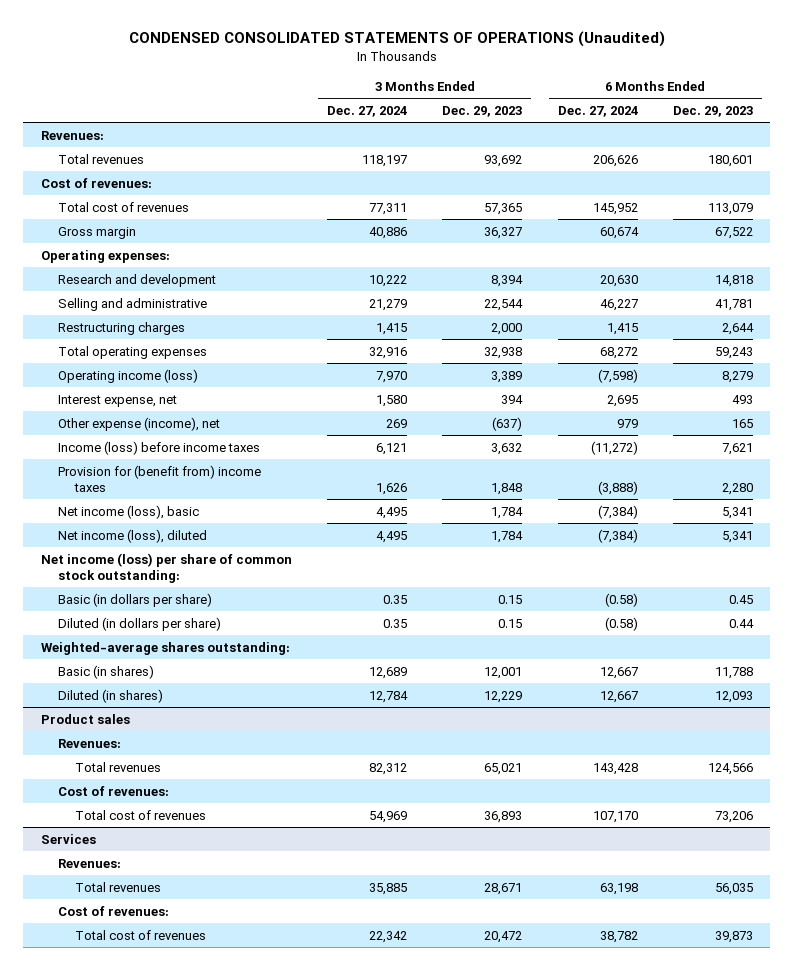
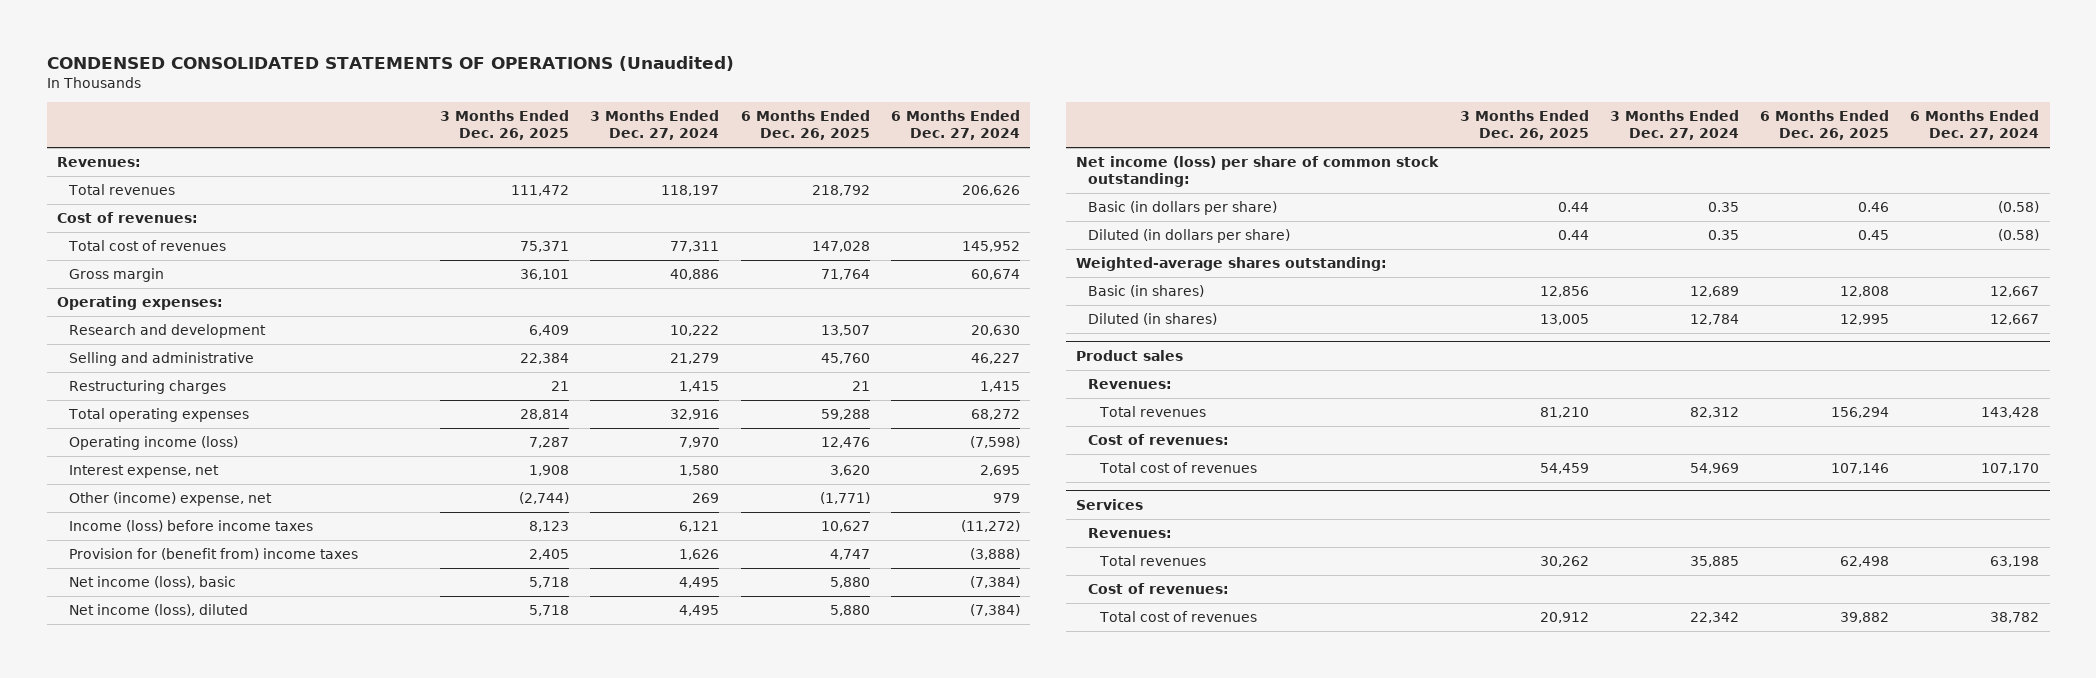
[442,105,523,117] Dec. 29, 2023 -> none
[672,105,753,117] Dec. 29, 2023 -> none
none -> [440,110,570,141] 3 Months Ended Dec. 26, 2025
none -> [740,110,870,141] 6 Months Ended Dec. 26, 2025
[57,416,220,431] Other expense (income), net -> [68,492,272,507] Other (income) expense, net

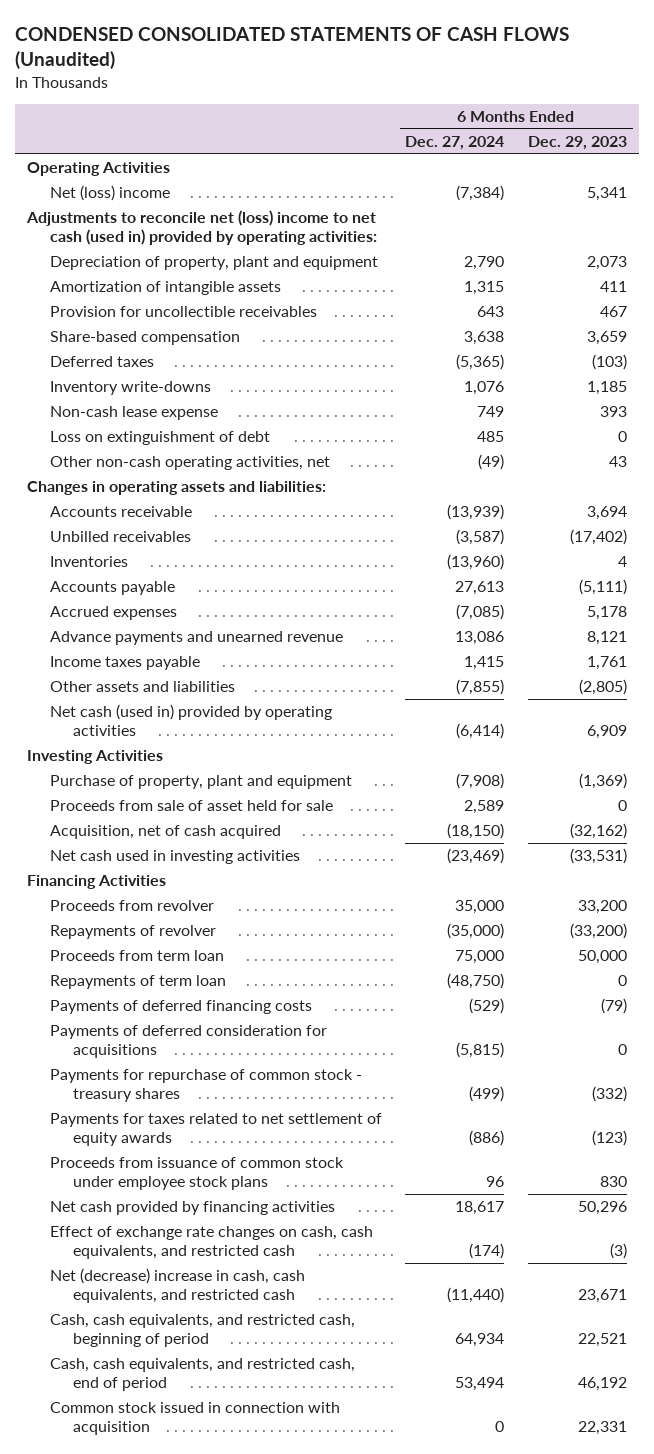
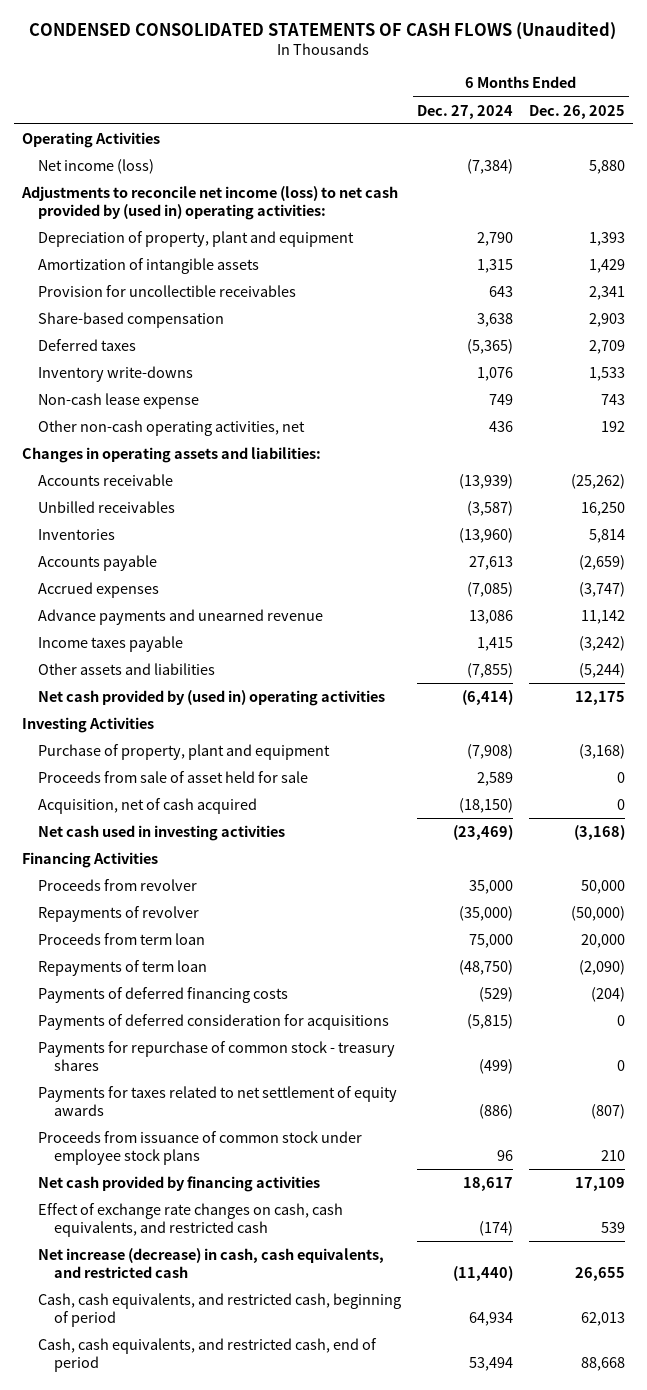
[527,136,627,151] Dec. 29, 2023 -> none
none -> [529,104,626,119] Dec. 26, 2025
[49,185,170,202] Net (loss) income -> [37,158,154,174] Net income (loss)
[26,210,377,246] Adjustments to reconcile net (loss) income to net cash (used in) provided by operating activities: -> [20,185,398,220] Adjustments to reconcile net income (loss) to net cash provided by (used in) operating activities:
[49,431,270,446] Loss on extinguishment of debt -> none
[478,454,505,471] (49) -> [489,420,514,432] 436
[49,704,332,737] Net cash (used in) provided by operating activities -> [37,689,385,706] Net cash provided by (used in) operating activities
[49,1268,305,1304] Net (decrease) increase in cash, cash equivalents, and restricted cash -> [37,1247,384,1278] Net increase (decrease) in cash, cash equivalents, and restricted cash
[49,1402,340,1436] Common stock issued in connection with acquisition -> none

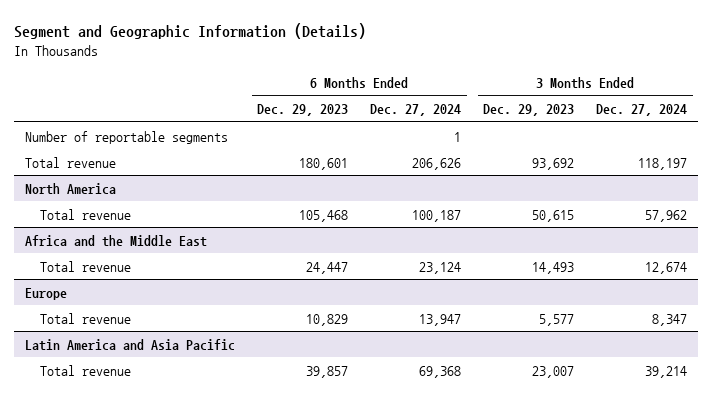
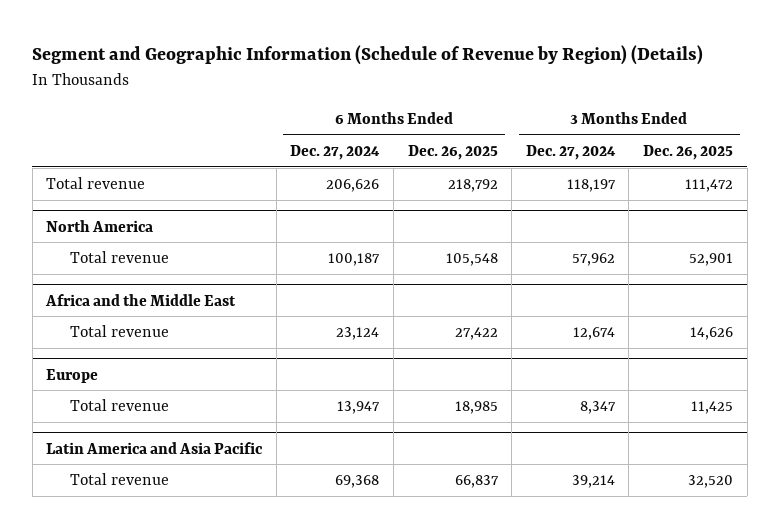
[14,23,367,40] Segment and Geographic Information (Details) -> [32,45,704,66] Segment and Geographic Information (Schedule of Revenue by Region) (Details)
[257,104,349,117] Dec. 29, 2023 -> none
[483,104,575,117] Dec. 29, 2023 -> none
none -> [407,144,498,160] Dec. 26, 2025
none -> [643,144,734,160] Dec. 26, 2025
[25,130,229,144] Number of reportable segments -> none

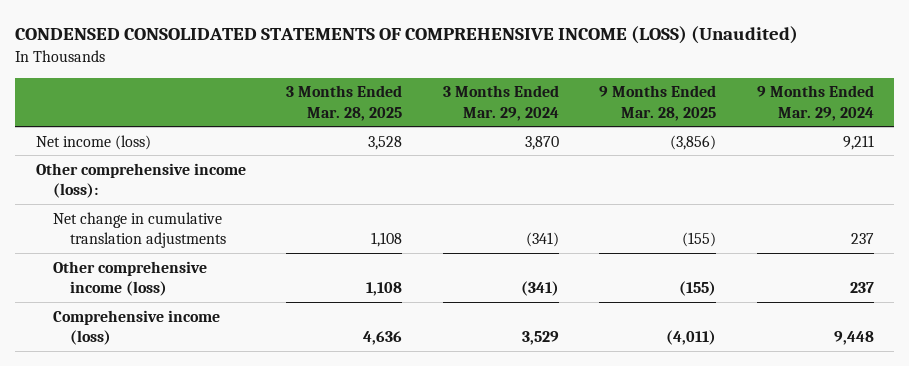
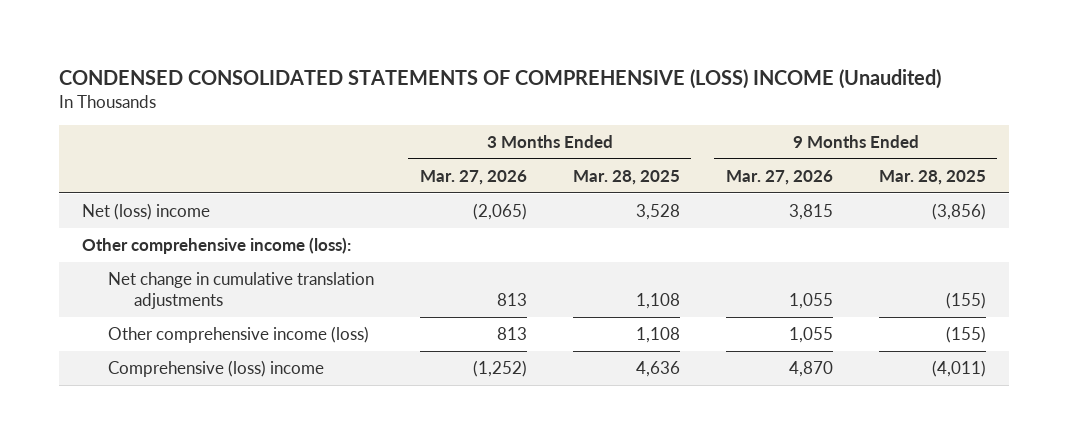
[15,26,799,45] CONDENSED CONSOLIDATED STATEMENTS OF COMPREHENSIVE INCOME (LOSS) (Unaudited) -> [59,69,942,90] CONDENSED CONSOLIDATED STATEMENTS OF COMPREHENSIVE (LOSS) INCOME (Unaudited)
[442,85,559,121] 3 Months Ended Mar. 29, 2024 -> none
[756,85,874,121] 9 Months Ended Mar. 29, 2024 -> none
none -> [419,169,527,185] Mar. 27, 2026
none -> [725,169,833,185] Mar. 27, 2026
[35,134,151,150] Net income (loss) -> [81,203,210,221] Net (loss) income
[52,309,220,345] Comprehensive income (loss) -> [107,360,324,378] Comprehensive (loss) income

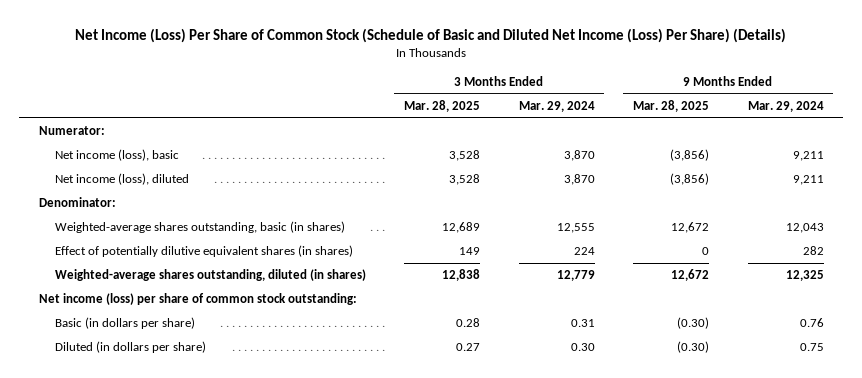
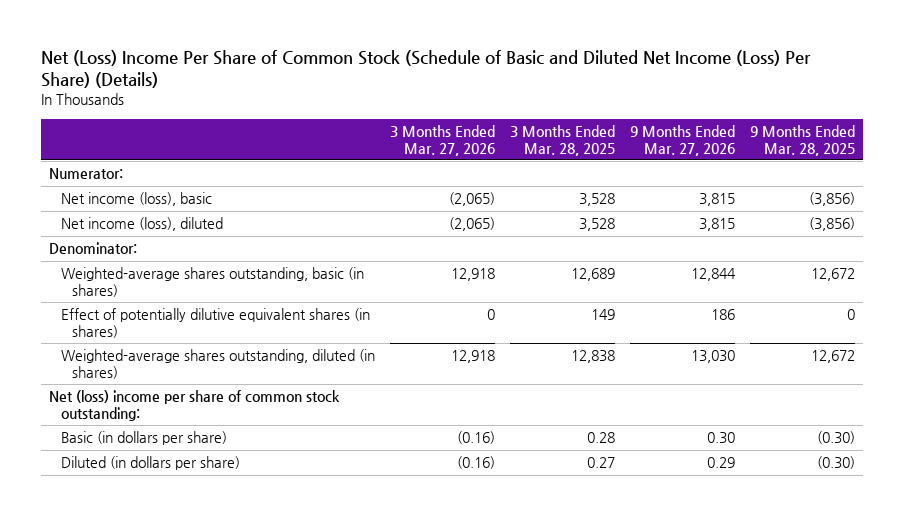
[75,27,787,43] Net Income (Loss) Per Share of Common Stock (Schedule of Basic and Diluted Net Income (Loss) Per Share) (Details) -> [41,50,812,89] Net (Loss) Income Per Share of Common Stock (Schedule of Basic and Diluted Net Income (Loss) Per Share) (Details)
[518,101,595,113] Mar. 29, 2024 -> none
[747,101,824,113] Mar. 29, 2024 -> none
none -> [389,124,495,156] 3 Months Ended Mar. 27, 2026
none -> [629,124,735,156] 9 Months Ended Mar. 27, 2026
[38,293,357,306] Net income (loss) per share of common stock outstanding: -> [48,390,340,421] Net (loss) income per share of common stock outstanding:

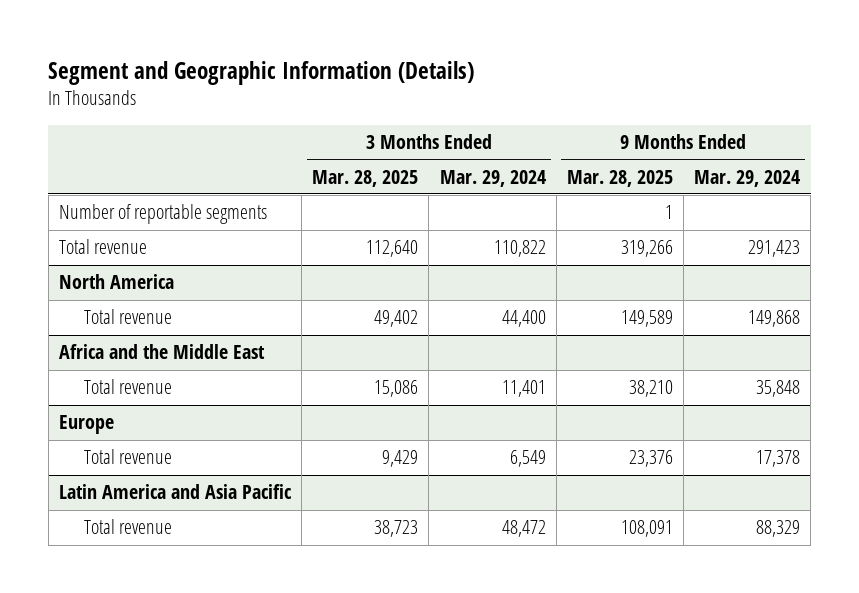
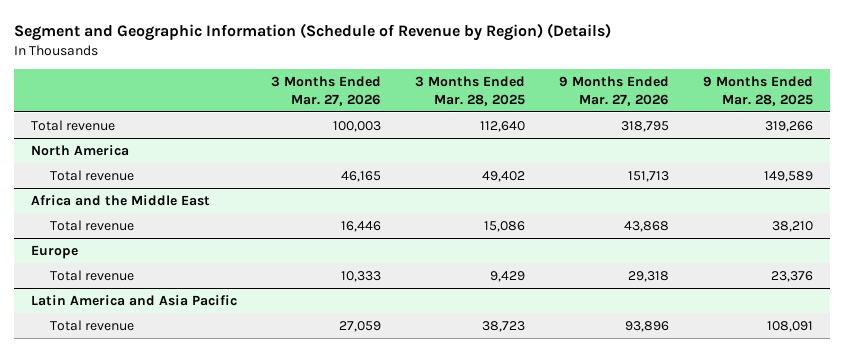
[48,60,475,85] Segment and Geographic Information (Details) -> [13,22,611,41] Segment and Geographic Information (Schedule of Revenue by Region) (Details)
[439,169,546,187] Mar. 29, 2024 -> none
[694,169,801,187] Mar. 29, 2024 -> none
none -> [270,75,381,106] 3 Months Ended Mar. 27, 2026
none -> [558,75,669,106] 9 Months Ended Mar. 27, 2026
[58,204,267,225] Number of reportable segments -> none

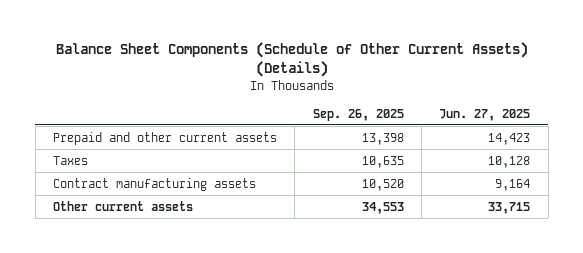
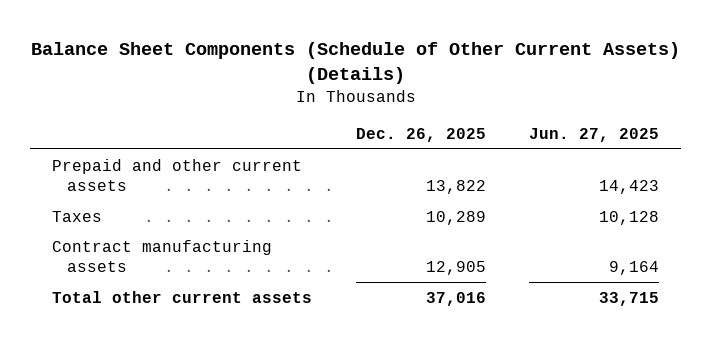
[312,108,404,121] Sep. 26, 2025 -> none
none -> [355,127,486,142] Dec. 26, 2025
[53,200,194,211] Other current assets -> [52,290,313,303] Total other current assets

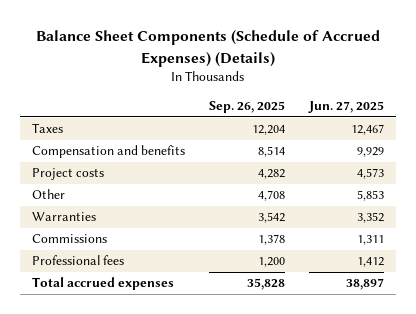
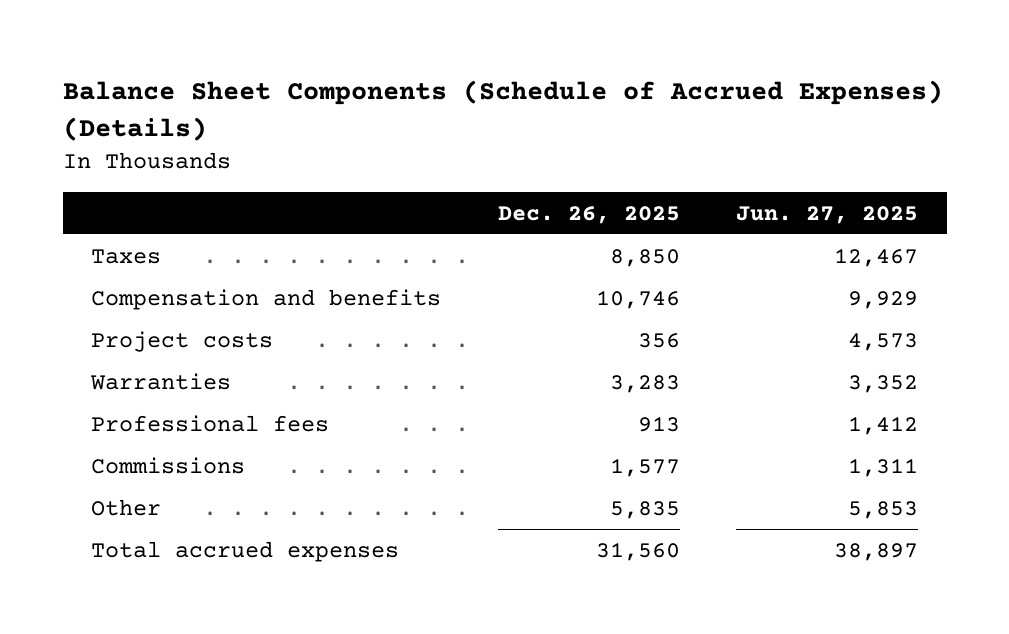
[209,101,286,114] Sep. 26, 2025 -> none
none -> [497,205,680,224] Dec. 26, 2025
[32,234,108,244] Commissions -> [90,457,245,475] Commissions
[32,189,66,200] Other -> [90,499,161,517] Other

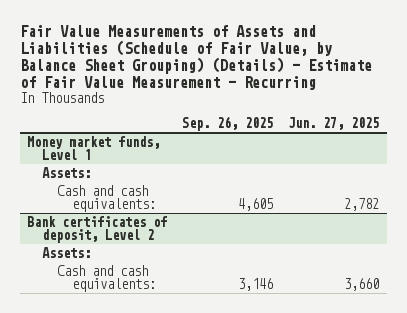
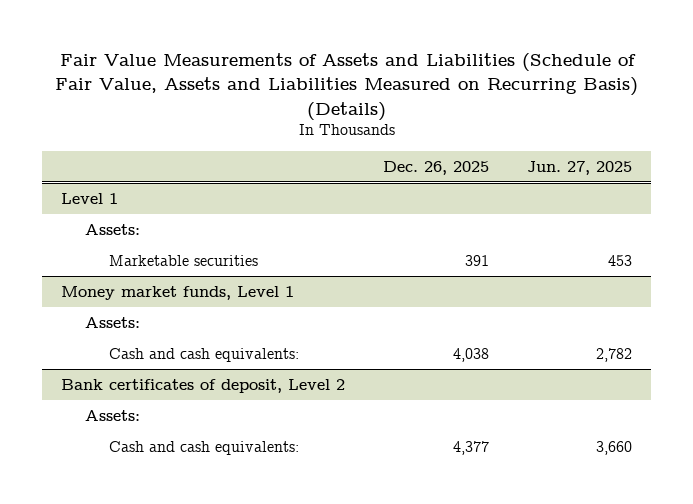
[19,24,372,91] Fair Value Measurements of Assets and Liabilities (Schedule of Fair Value, by Balance Sheet Grouping) (Details) - Estimate of Fair Value Measurement - Recurring -> [54,53,638,121] Fair Value Measurements of Assets and Liabilities (Schedule of Fair Value, Assets and Liabilities Measured on Recurring Basis) (Details)
[182,115,274,131] Sep. 26, 2025 -> none
none -> [383,160,490,175] Dec. 26, 2025
none -> [61,192,119,204] Level 1
none -> [85,223,141,235] Assets:
none -> [109,254,259,266] Marketable securities

